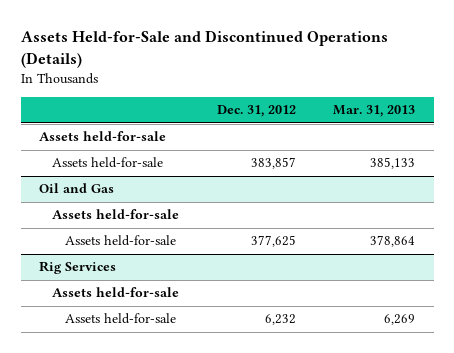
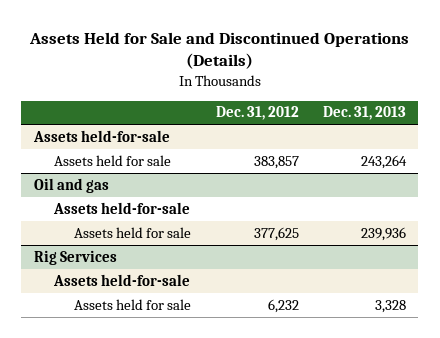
[20,30,388,69] Assets Held-for-Sale and Discontinued Operations (Details) -> [28,31,409,70] Assets Held for Sale and Discontinued Operations (Details)
[332,105,415,118] Mar. 31, 2013 -> none
none -> [323,106,407,121] Dec. 31, 2013
[52,157,164,169] Assets held-for-sale -> [54,154,172,166] Assets held for sale
[39,183,115,194] Oil and Gas -> [33,177,109,193] Oil and gas
[65,235,177,247] Assets held-for-sale -> [74,226,192,238] Assets held for sale
[65,313,177,325] Assets held-for-sale -> [74,298,192,310] Assets held for sale

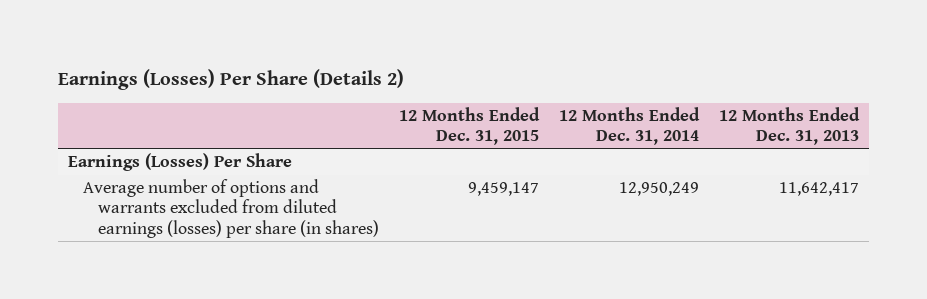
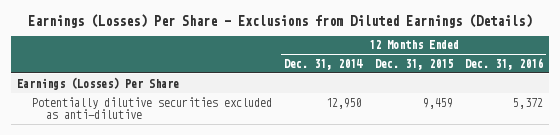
[58,69,405,91] Earnings (Losses) Per Share (Details 2) -> [28,13,533,28] Earnings (Losses) Per Share - Exclusions from Diluted Earnings (Details)
[718,106,860,145] 12 Months Ended Dec. 31, 2013 -> none
none -> [464,57,543,70] Dec. 31, 2016
[83,179,380,238] Average number of options and warrants excluded from diluted earnings (losses) per share (in shares) -> none
none -> [31,96,272,120] Potentially dilutive securities excluded as anti-dilutive

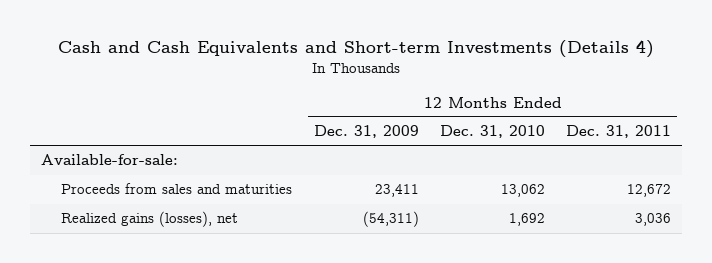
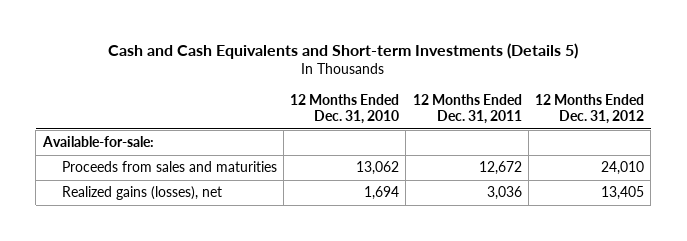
[58,40,655,59] Cash and Cash Equivalents and Short-term Investments (Details 4) -> [108,43,579,60] Cash and Cash Equivalents and Short-term Investments (Details 5)
[313,125,419,139] Dec. 31, 2009 -> none
none -> [535,93,645,125] 12 Months Ended Dec. 31, 2012
[509,213,546,227] 1,692 -> [364,186,400,201] 1,694

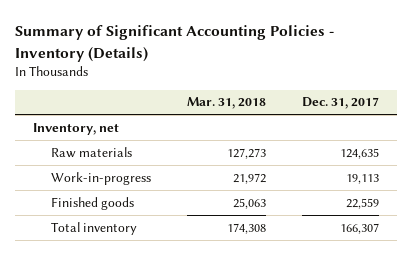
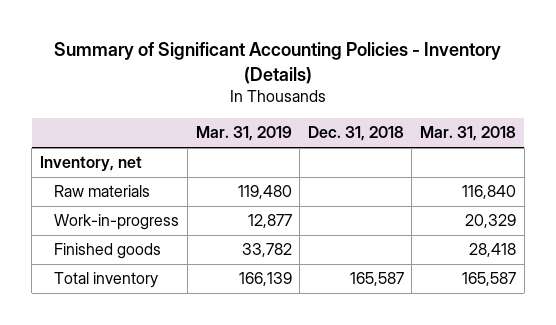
[301,97,379,110] Dec. 31, 2017 -> none
none -> [195,126,292,142] Mar. 31, 2019
none -> [307,126,404,142] Dec. 31, 2018
[226,147,266,159] 127,273 -> [462,185,517,200] 116,840
[232,172,266,184] 21,972 -> [465,214,517,229] 20,329
[232,197,266,209] 25,063 -> [469,243,517,258] 28,418
[226,222,266,234] 174,308 -> [462,272,517,287] 165,587

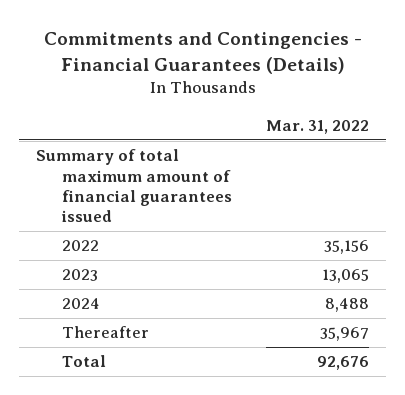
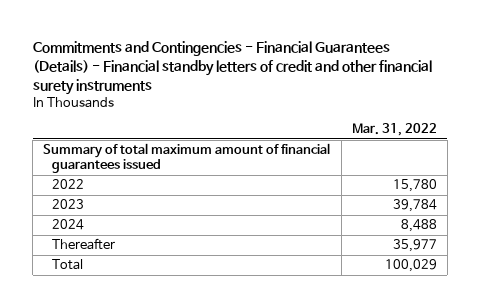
[43,31,362,74] Commitments and Contingencies - Financial Guarantees (Details) -> [32,40,432,96] Commitments and Contingencies - Financial Guarantees (Details) - Financial standby letters of credit and other financial surety instruments
[324,240,370,255] 35,156 -> [392,179,437,193] 15,780
[322,269,370,284] 13,065 -> [392,199,437,213] 39,784
[320,327,370,342] 35,967 -> [392,239,437,253] 35,977
[317,356,370,371] 92,676 -> [384,259,437,273] 100,029

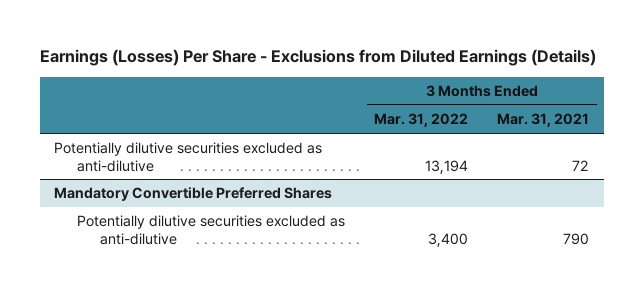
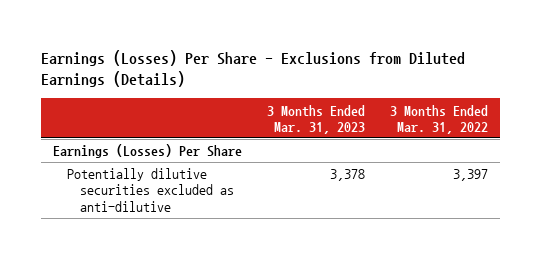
[497,113,590,128] Mar. 31, 2021 -> none
none -> [266,104,365,134] 3 Months Ended Mar. 31, 2023
[54,187,333,202] Mandatory Convertible Preferred Shares -> none
[77,215,346,245] Potentially dilutive securities excluded as anti-dilutive -> none
none -> [53,144,243,159] Earnings (Losses) Per Share
[425,159,469,174] 13,194 -> [452,169,488,182] 3,397

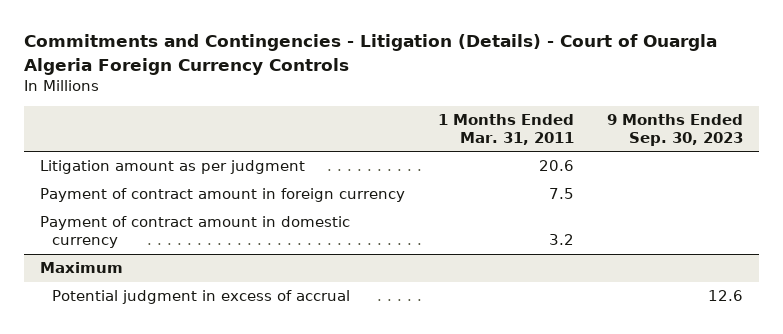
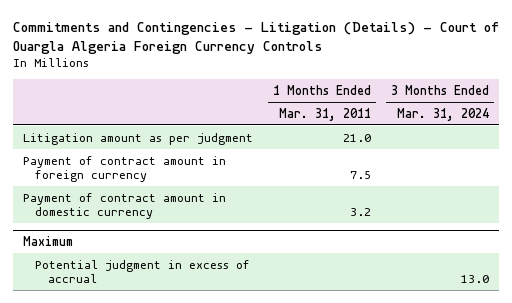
[606,114,743,146] 9 Months Ended Sep. 30, 2023 -> none
none -> [397,107,490,121] 3 Months Ended Mar. 31, 2024
[539,160,575,172] 20.6 -> [342,133,371,142] 21.0

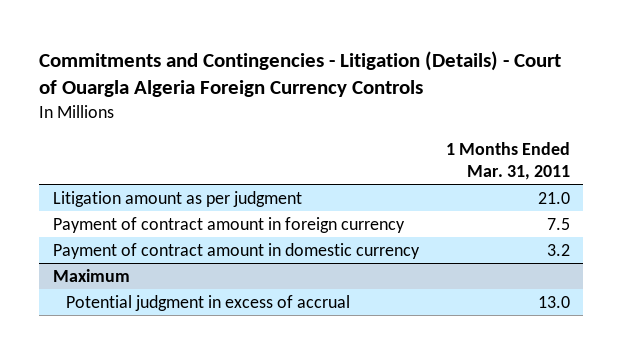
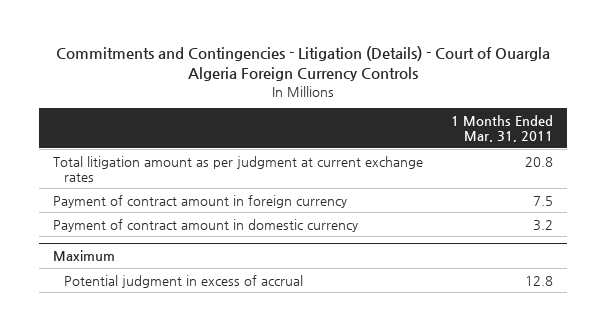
[52,190,302,207] Litigation amount as per judgment -> [52,155,423,182] Total litigation amount as per judgment at current exchange rates
[537,191,570,204] 21.0 -> [524,156,553,167] 20.8
[537,295,570,308] 13.0 -> [524,275,553,286] 12.8

